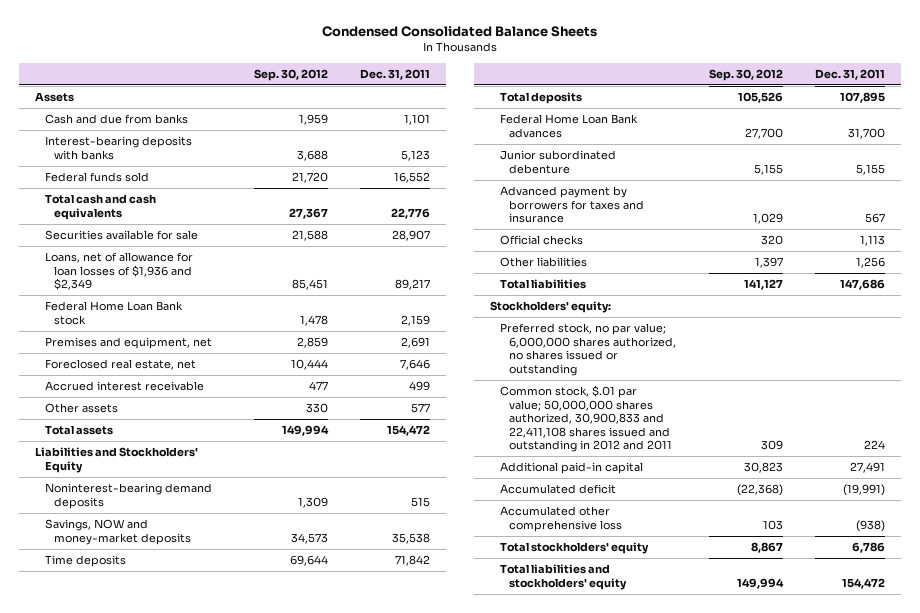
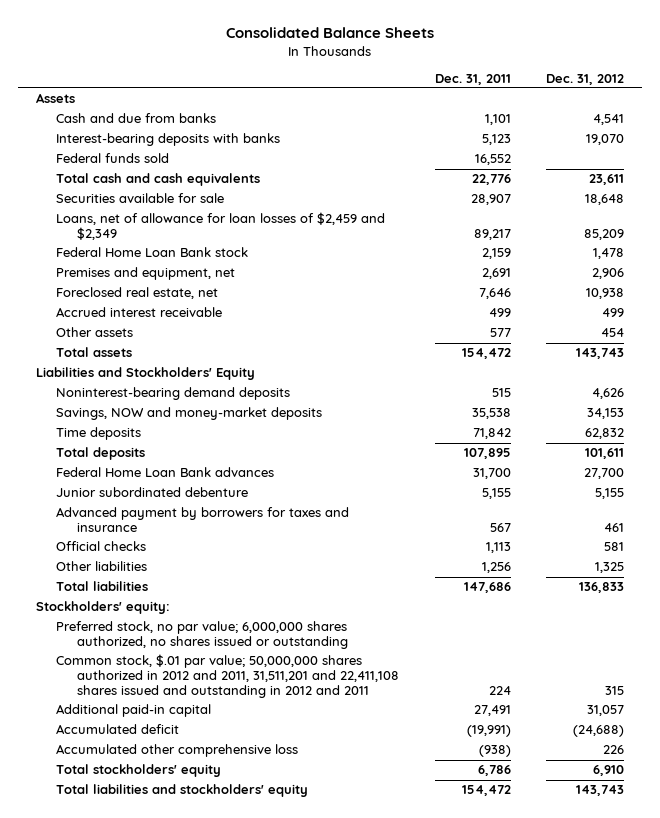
[322,26,598,38] Condensed Consolidated Balance Sheets -> [226,27,435,39] Consolidated Balance Sheets
[253,68,328,81] Sep. 30, 2012 -> none
none -> [546,73,625,85] Dec. 31, 2012
[44,252,193,291] Loans, net of allowance for loan losses of $1,936 and $2,349 -> [56,212,386,241] Loans, net of allowance for loan losses of $2,459 and $2,349
[499,385,673,453] Common stock, $.01 par value; 50,000,000 shares authorized, 30,900,833 and 22,411,108 shares issued and outstanding in 2012 and 2011 -> [56,654,400,699] Common stock, $.01 par value; 50,000,000 shares authorized in 2012 and 2011, 31,511,201 and 22,411,108 shares issued and outstanding in 2012 and 2011

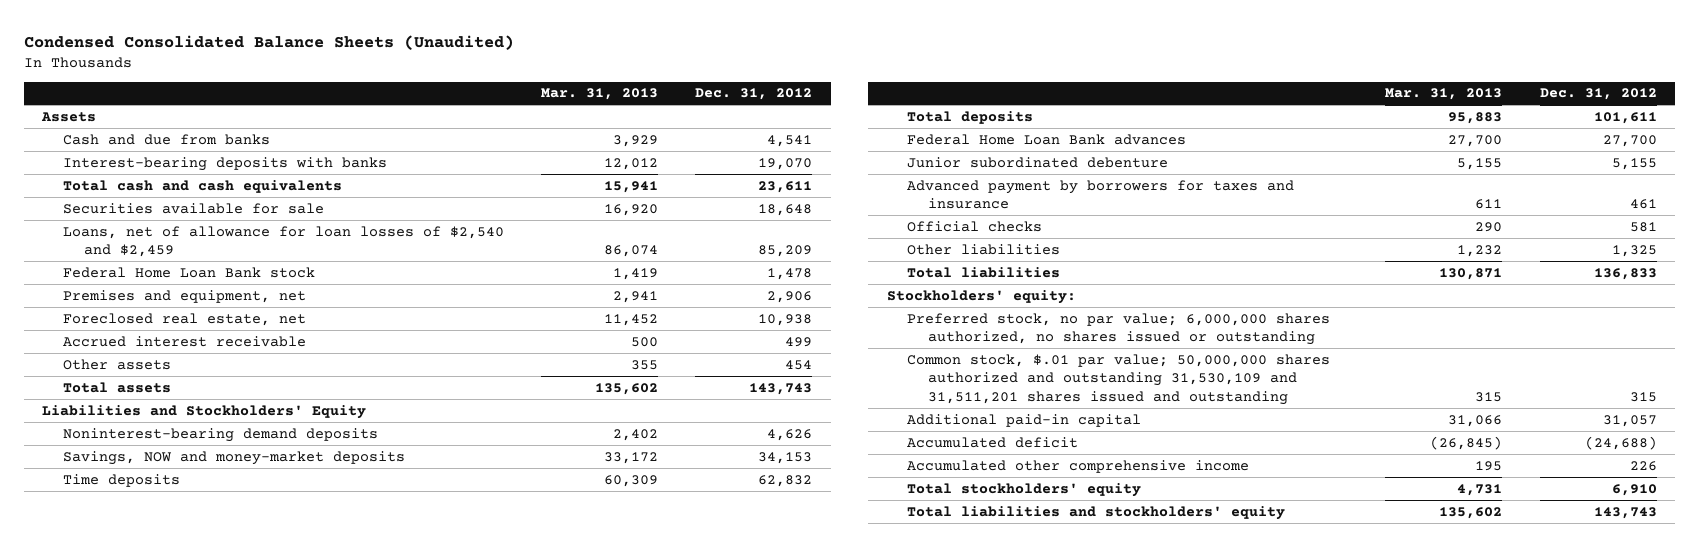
[226,27,435,39] Consolidated Balance Sheets -> [23,34,514,50] Condensed Consolidated Balance Sheets (Unaudited)
[434,73,511,85] Dec. 31, 2011 -> none
none -> [541,88,659,101] Mar. 31, 2013
[56,153,170,164] Federal funds sold -> none
[56,212,386,241] Loans, net of allowance for loan losses of $2,459 and $2,349 -> [63,225,505,258] Loans, net of allowance for loan losses of $2,540 and $2,459
[56,654,400,699] Common stock, $.01 par value; 50,000,000 shares authorized in 2012 and 2011, 31,511,201 and 22,411,108 shares issued and outstanding in 2012 and 2011 -> [907,353,1331,406] Common stock, $.01 par value; 50,000,000 shares authorized and outstanding 31,530,109 and 31,511,201 shares issued and outstanding
[56,744,299,758] Accumulated other comprehensive loss -> [907,459,1250,473] Accumulated other comprehensive income

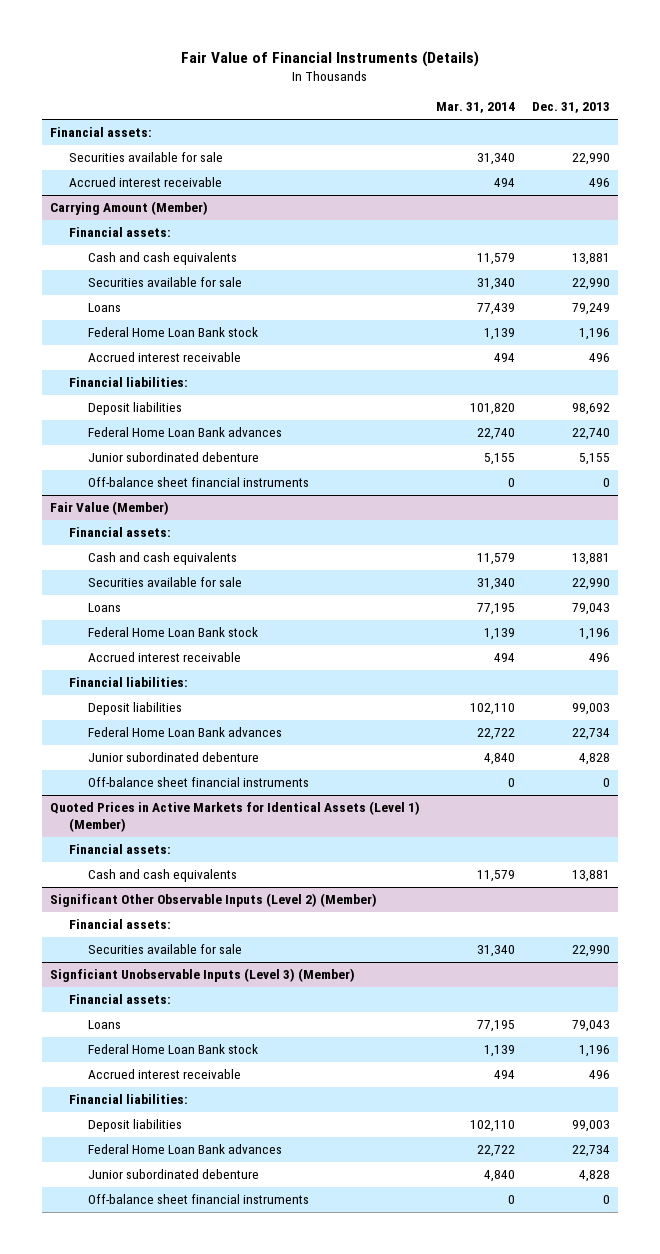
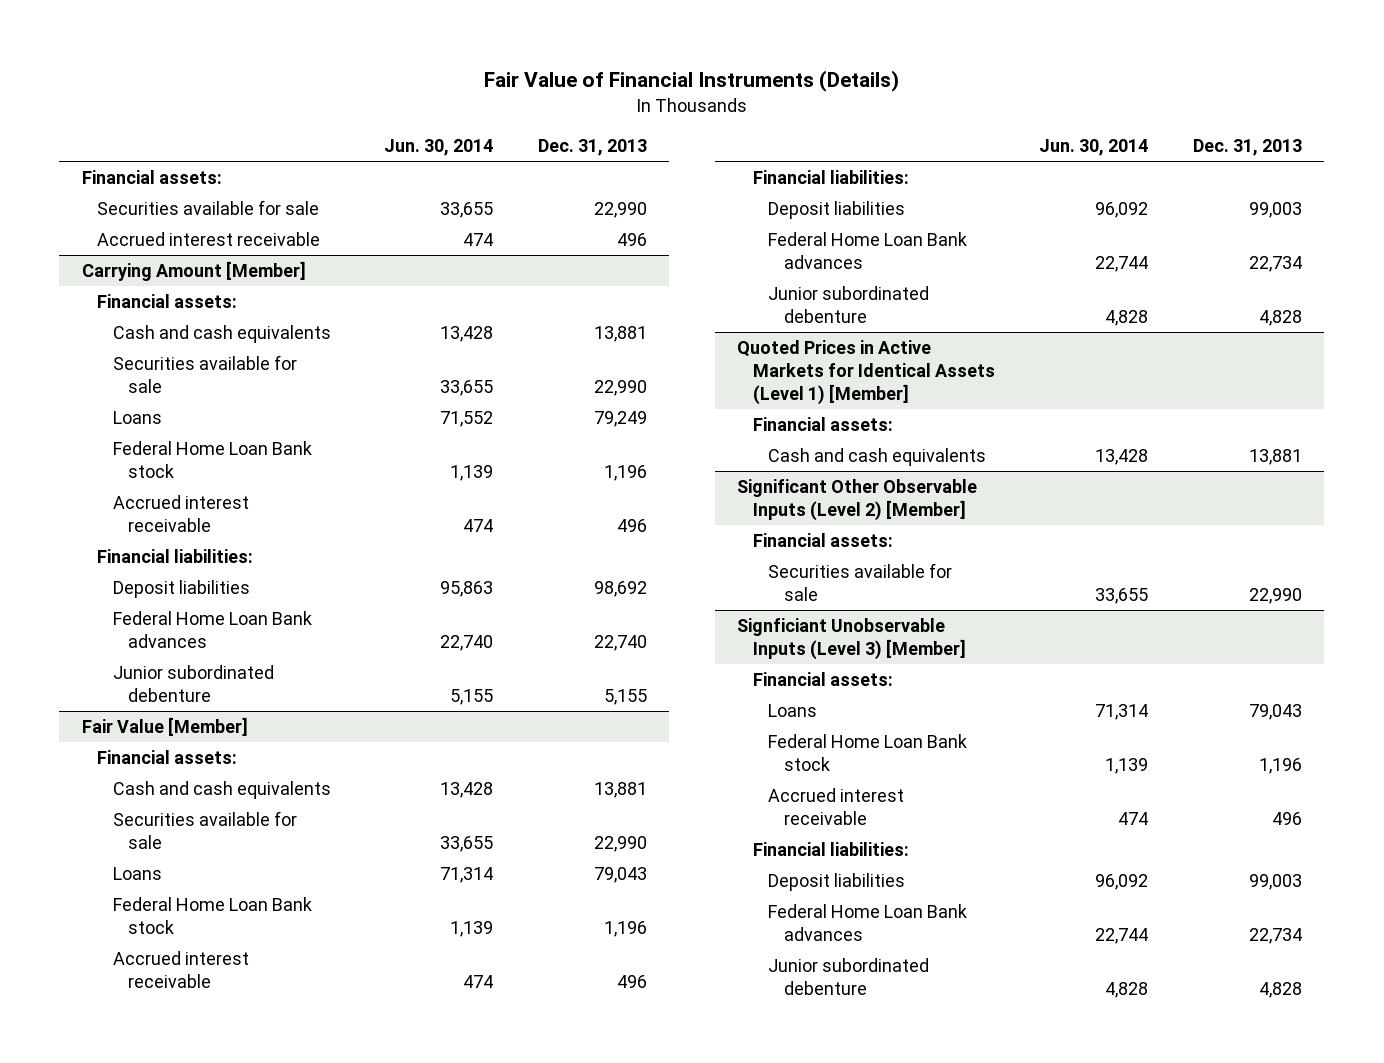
[436,102,516,114] Mar. 31, 2014 -> none
none -> [383,139,493,157] Jun. 30, 2014
[50,201,209,216] Carrying Amount (Member) -> [81,261,306,282] Carrying Amount [Member]
[87,477,309,488] Off-balance sheet financial instruments -> none
[50,501,170,516] Fair Value (Member) -> [81,717,248,737] Fair Value [Member]
[87,777,309,788] Off-balance sheet financial instruments -> none
[50,801,421,832] Quoted Prices in Active Markets for Identical Assets (Level 1) (Member) -> [736,340,995,406] Quoted Prices in Active Markets for Identical Assets (Level 1) [Member]
[50,893,378,908] Significant Other Observable Inputs (Level 2) (Member) -> [736,479,977,522] Significant Other Observable Inputs (Level 2) [Member]
[50,968,356,983] Signficiant Unobservable Inputs (Level 3) (Member) -> [736,618,966,661] Signficiant Unobservable Inputs (Level 3) [Member]
[87,1194,309,1205] Off-balance sheet financial instruments -> none

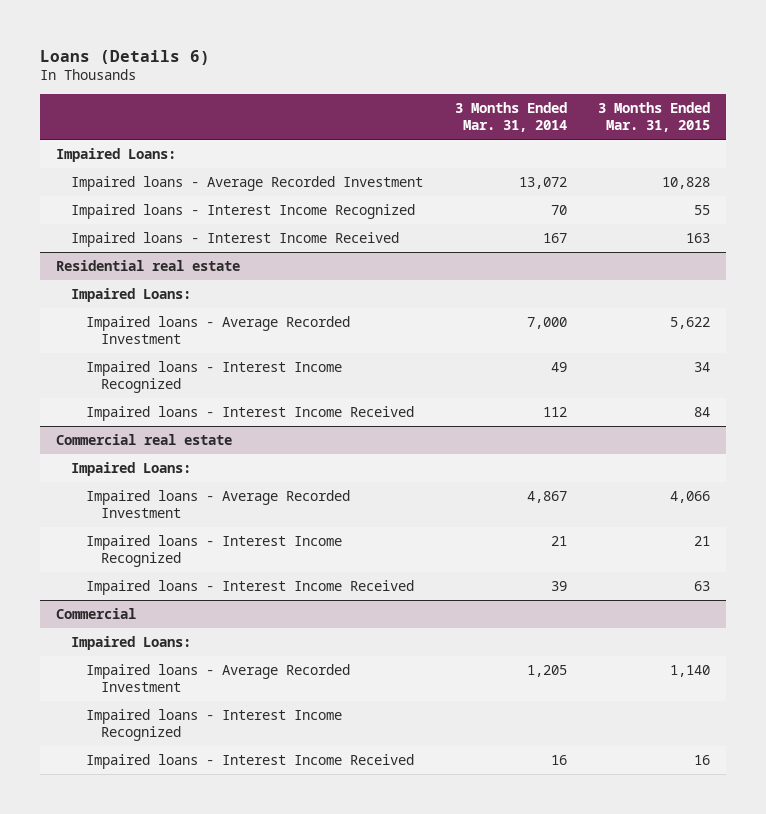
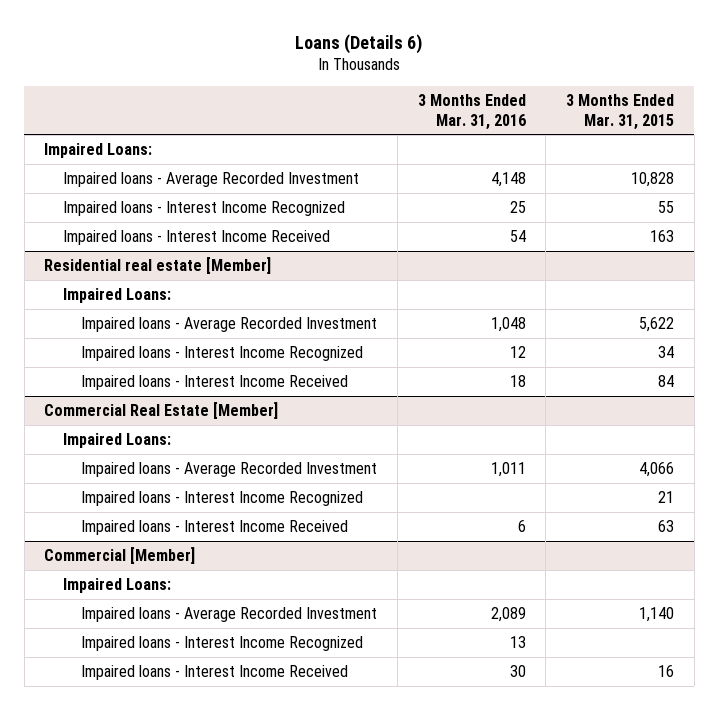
[454,102,567,133] 3 Months Ended Mar. 31, 2014 -> none
none -> [417,93,526,130] 3 Months Ended Mar. 31, 2016
[55,259,240,271] Residential real estate -> [44,257,272,275] Residential real estate [Member]
[55,433,232,445] Commercial real estate -> [44,402,279,420] Commercial Real Estate [Member]
[55,607,136,619] Commercial -> [44,547,196,565] Commercial [Member]

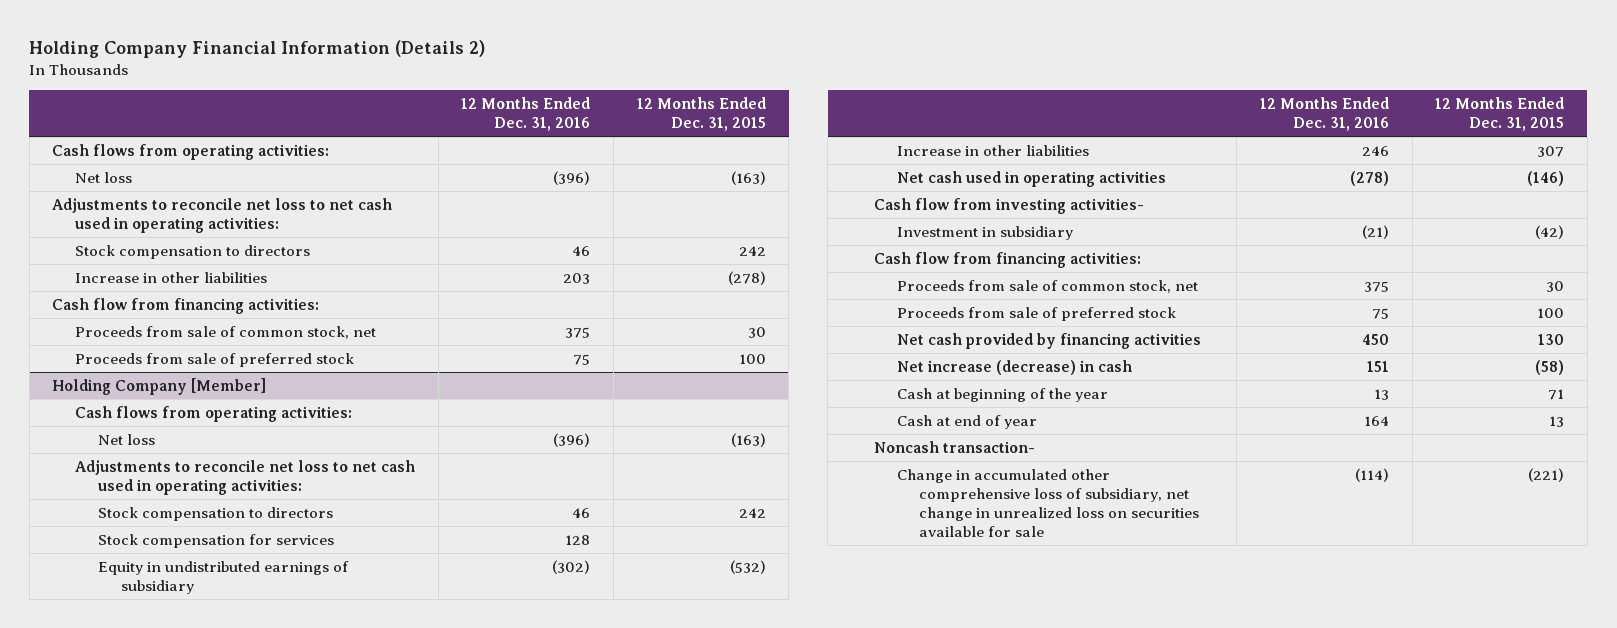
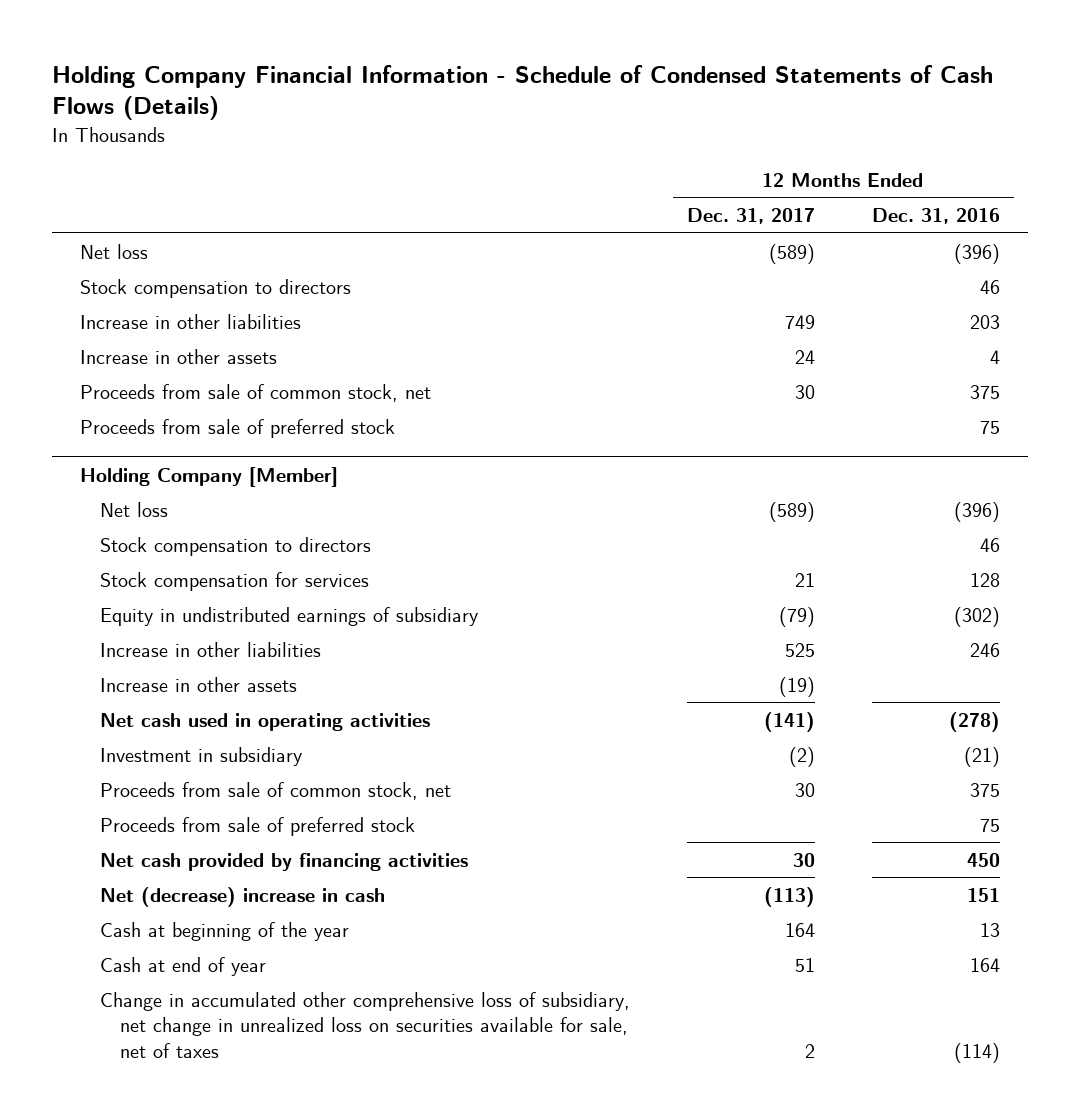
[29,39,486,58] Holding Company Financial Information (Details 2) -> [51,65,993,121] Holding Company Financial Information - Schedule of Condensed Statements of Cash Flows (Details)
[636,97,766,132] 12 Months Ended Dec. 31, 2015 -> none
none -> [686,207,815,224] Dec. 31, 2017
[52,143,330,160] Cash flows from operating activities: -> none
[52,197,393,233] Adjustments to reconcile net loss to net cash used in operating activities: -> none
[52,297,320,314] Cash flow from financing activities: -> none
none -> [79,348,277,364] Increase in other assets
[75,405,353,422] Cash flows from operating activities: -> none
[75,459,416,495] Adjustments to reconcile net loss to net cash used in operating activities: -> none
none -> [100,676,298,692] Increase in other assets
[873,197,1144,214] Cash flow from investing activities- -> none
[873,251,1141,268] Cash flow from financing activities: -> none
[896,359,1132,375] Net increase (decrease) in cash -> [100,886,386,907] Net (decrease) increase in cash
[873,440,1035,453] Noncash transaction- -> none
[896,468,1200,537] Change in accumulated other comprehensive loss of subsidiary, net change in unrealized loss on securities available for sale -> [100,991,631,1058] Change in accumulated other comprehensive loss of subsidiary, net change in unrealized loss on securities available for sale, net of taxes

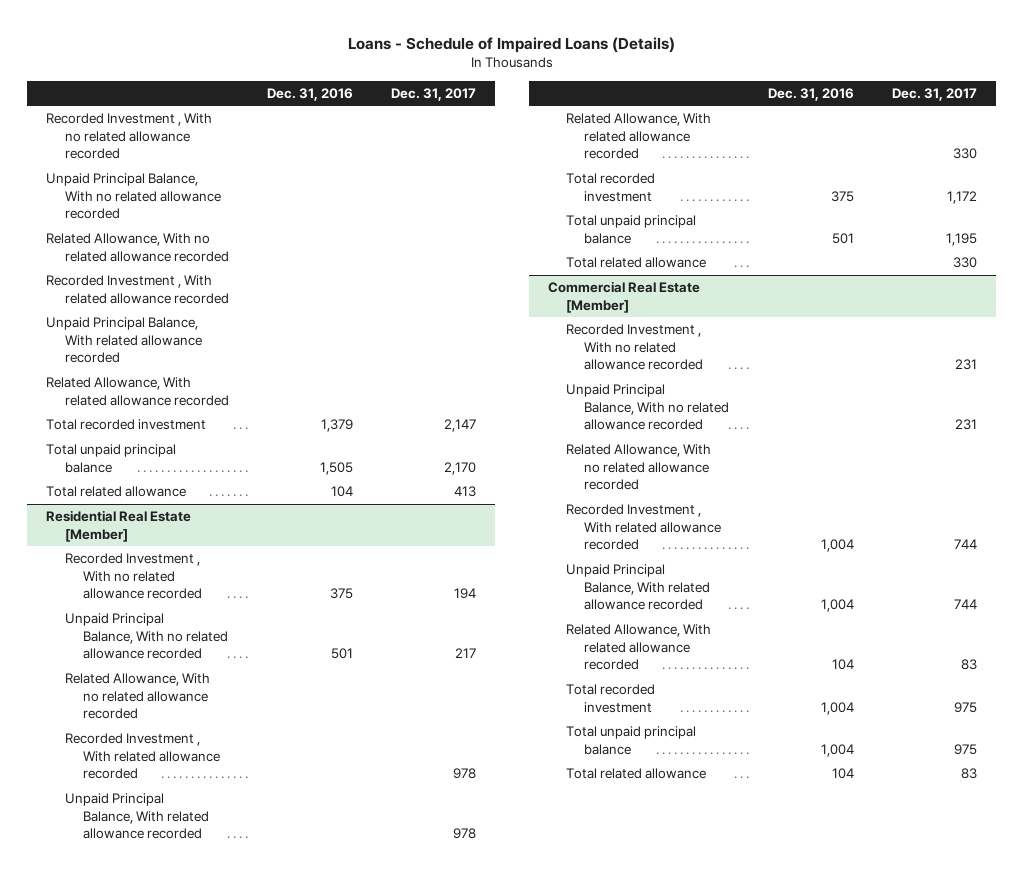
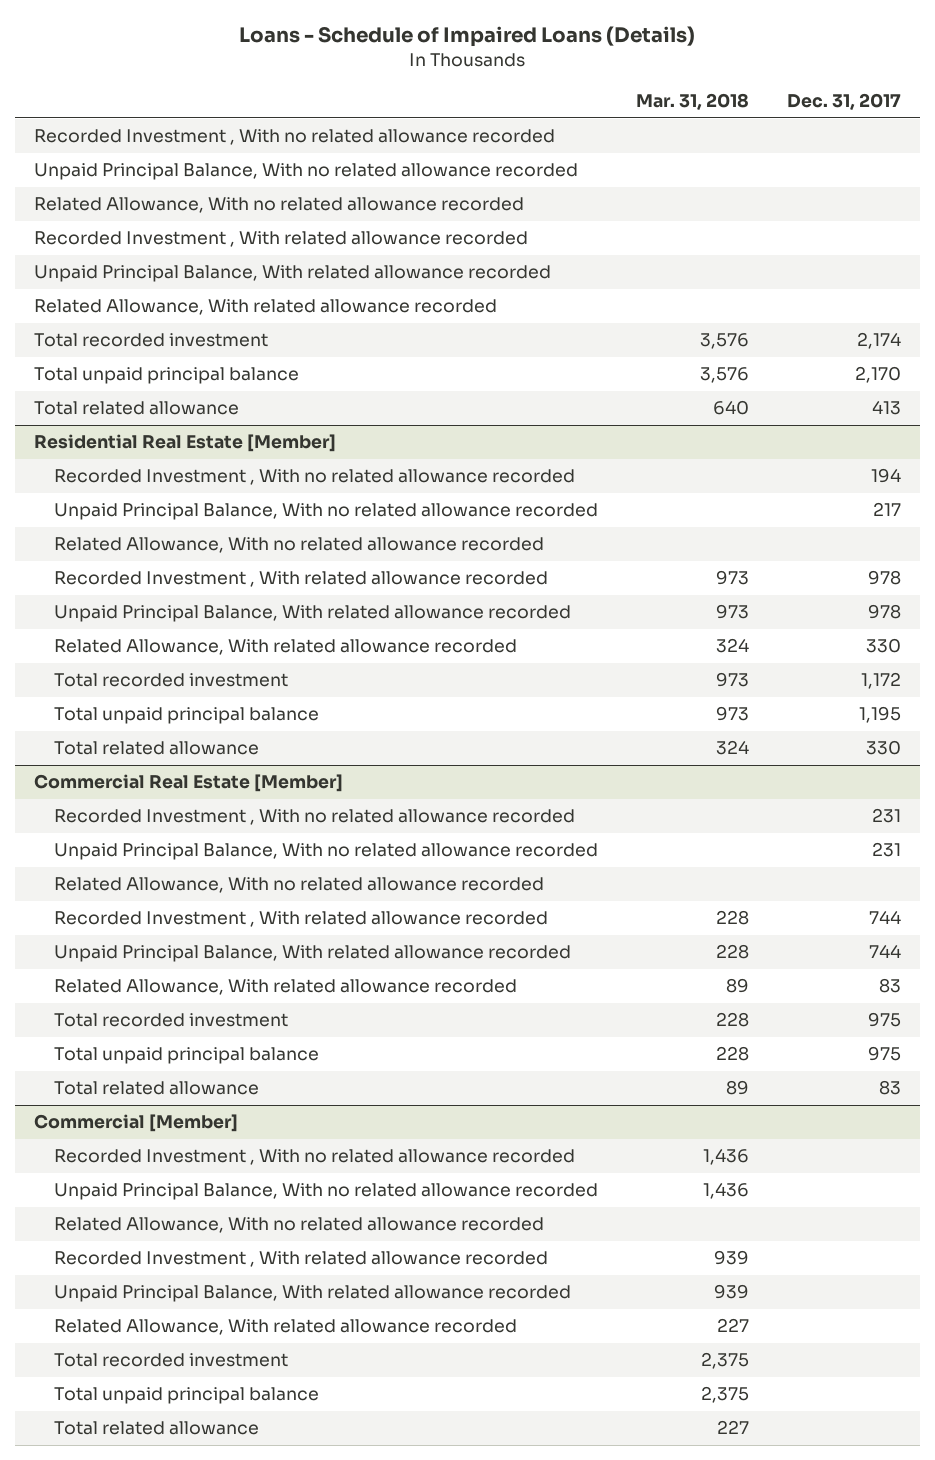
[266,87,353,101] Dec. 31, 2016 -> none
none -> [635,93,749,111] Mar. 31, 2018
[443,419,476,433] 2,147 -> [856,332,901,350] 2,174
none -> [34,1114,239,1133] Commercial [Member]
none -> [53,1149,575,1166] Recorded Investment , With no related allowance recorded
none -> [53,1183,598,1201] Unpaid Principal Balance, With no related allowance recorded
none -> [53,1217,544,1234] Related Allowance, With no related allowance recorded
none -> [53,1251,548,1268] Recorded Investment , With related allowance recorded
none -> [53,1285,571,1303] Unpaid Principal Balance, With related allowance recorded
none -> [53,1319,517,1336] Related Allowance, With related allowance recorded
none -> [53,1353,288,1368] Total recorded investment
none -> [53,1387,319,1405] Total unpaid principal balance
none -> [53,1421,259,1436] Total related allowance

